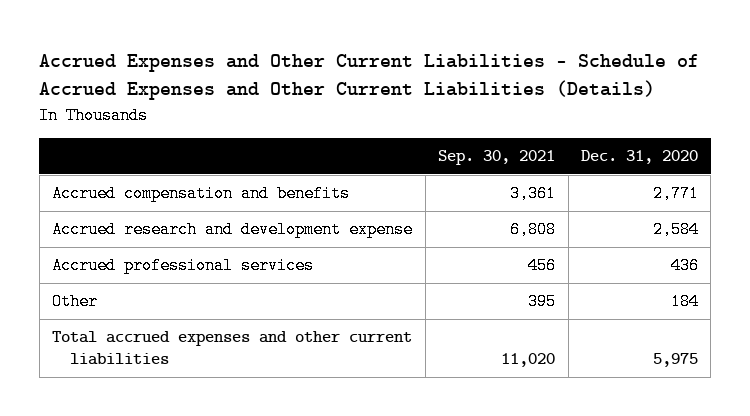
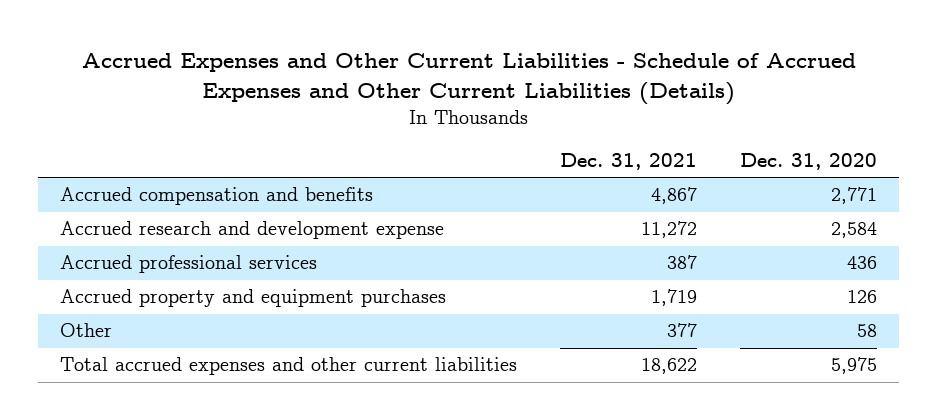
[438,150,556,166] Sep. 30, 2021 -> none
none -> [560,152,698,170] Dec. 31, 2021
none -> [59,289,446,308] Accrued property and equipment purchases
[671,293,700,311] 184 -> [857,324,878,338] 58

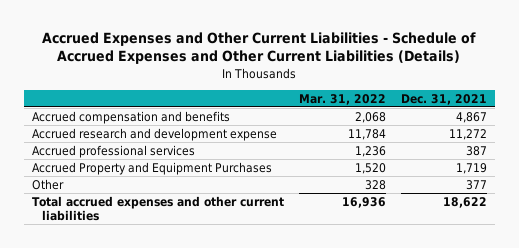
[740,152,878,170] Dec. 31, 2020 -> none
none -> [298,93,386,105] Mar. 31, 2022
[59,289,446,308] Accrued property and equipment purchases -> [31,161,272,175] Accrued Property and Equipment Purchases

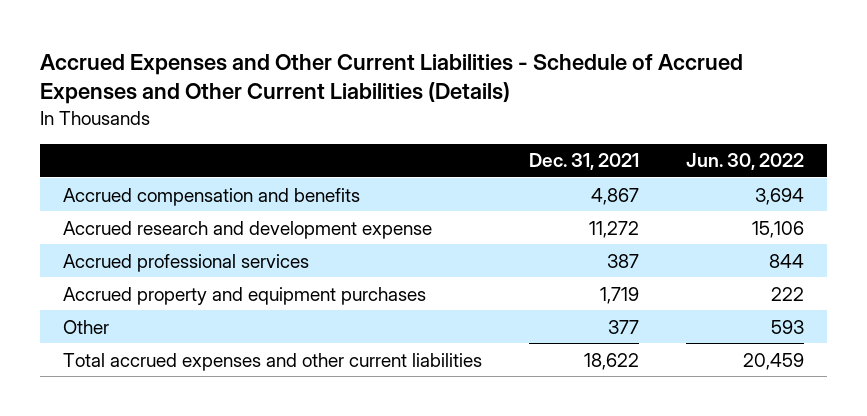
[298,93,386,105] Mar. 31, 2022 -> none
none -> [685,153,804,171] Jun. 30, 2022
[31,161,272,175] Accrued Property and Equipment Purchases -> [63,286,427,305] Accrued property and equipment purchases

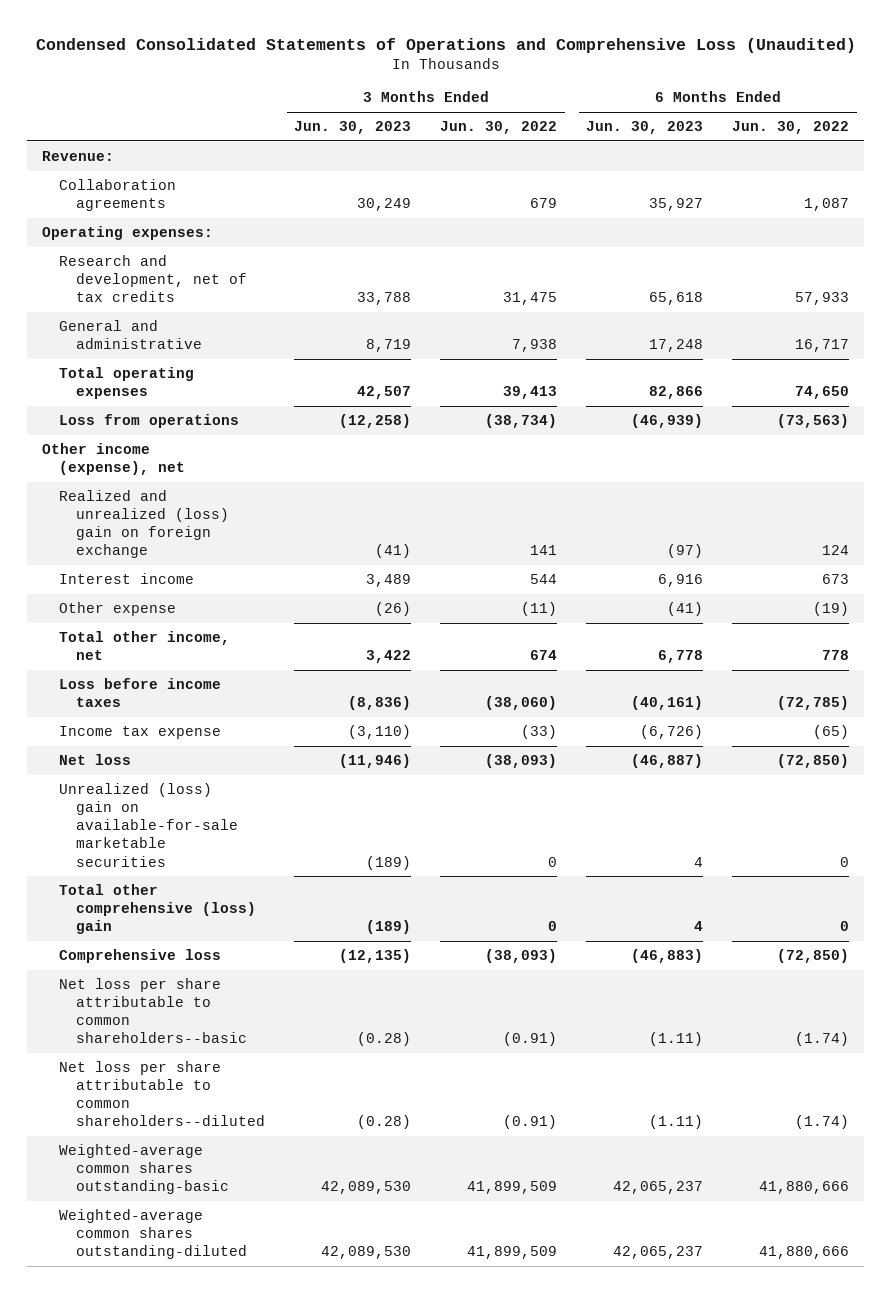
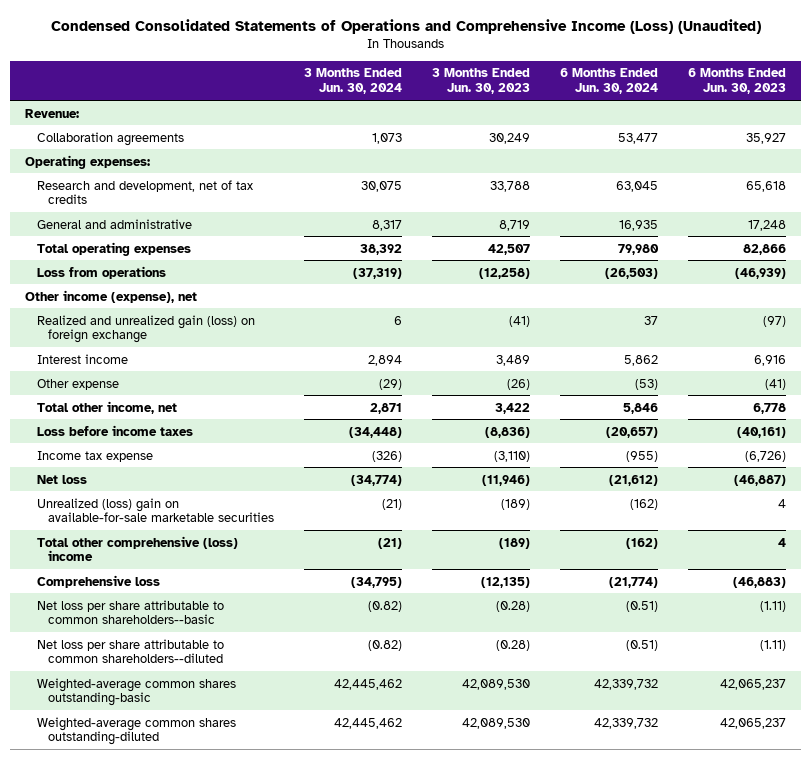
[35,37,856,53] Condensed Consolidated Statements of Operations and Comprehensive Loss (Unaudited) -> [50,18,761,34] Condensed Consolidated Statements of Operations and Comprehensive Income (Loss) (Unaudited)
[440,121,558,135] Jun. 30, 2022 -> none
[732,121,850,135] Jun. 30, 2022 -> none
none -> [303,68,402,95] 3 Months Ended Jun. 30, 2024
none -> [559,68,658,95] 6 Months Ended Jun. 30, 2024
[59,490,230,559] Realized and unrealized (loss) gain on foreign exchange -> [36,314,255,344] Realized and unrealized gain (loss) on foreign exchange
[59,884,257,935] Total other comprehensive (loss) gain -> [36,535,238,562] Total other comprehensive (loss) income

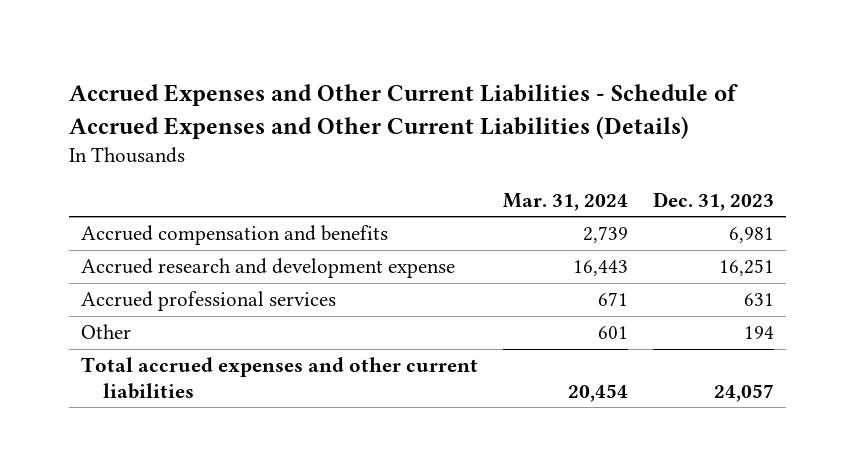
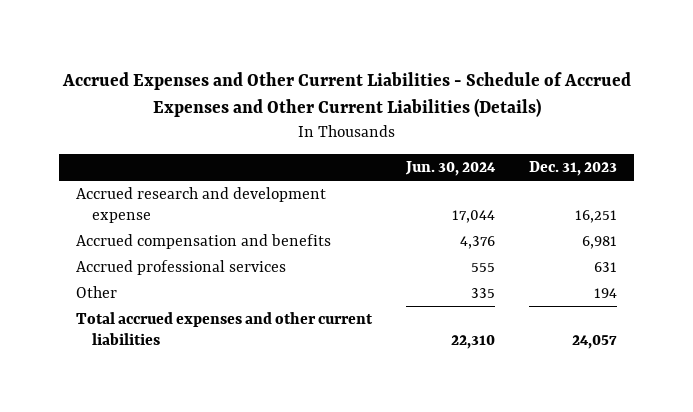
[502,192,628,211] Mar. 31, 2024 -> none
none -> [405,161,497,177] Jun. 30, 2024
[81,225,389,246] Accrued compensation and benefits -> [76,234,332,250] Accrued compensation and benefits

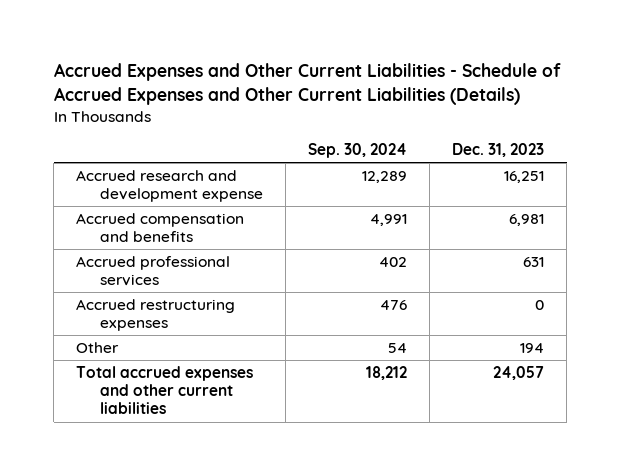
[405,161,497,177] Jun. 30, 2024 -> none
none -> [307,143,407,159] Sep. 30, 2024
none -> [76,298,236,332] Accrued restructuring expenses

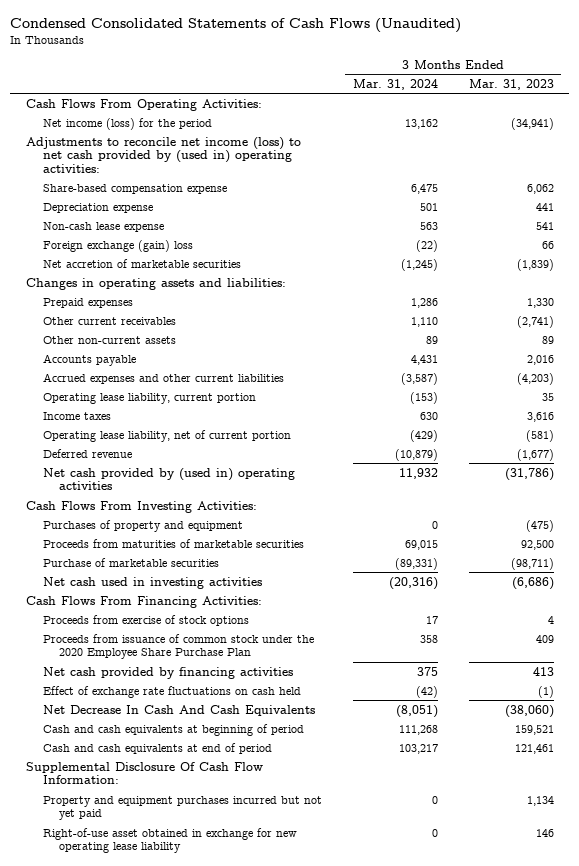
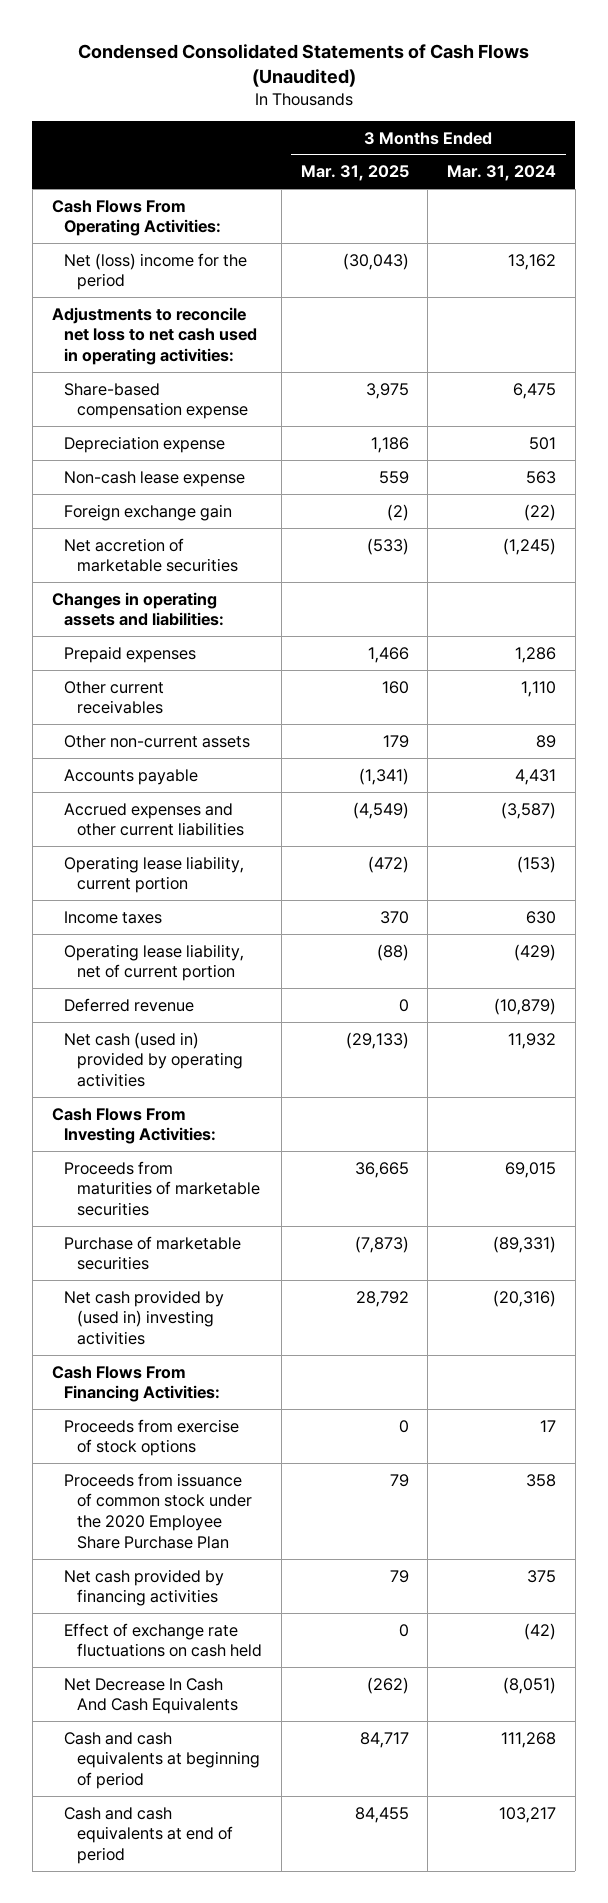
[468,78,554,90] Mar. 31, 2023 -> none
none -> [300,165,409,182] Mar. 31, 2025
[42,117,212,130] Net income (loss) for the period -> [64,252,248,291] Net (loss) income for the period
[25,136,301,173] Adjustments to reconcile net income (loss) to net cash provided by (used in) operating activities: -> [51,306,258,366] Adjustments to reconcile net loss to net cash used in operating activities:
[42,239,193,252] Foreign exchange (gain) loss -> [64,503,233,521] Foreign exchange gain
[42,467,295,491] Net cash provided by (used in) operating activities -> [64,1031,244,1088] Net cash (used in) provided by operating activities
[42,519,243,532] Purchases of property and equipment -> none
[42,576,262,589] Net cash used in investing activities -> [64,1289,225,1346] Net cash provided by (used in) investing activities
[25,761,263,785] Supplemental Disclosure Of Cash Flow Information: -> none
[42,795,322,821] Property and equipment purchases incurred but not yet paid -> none
[42,827,297,854] Right-of-use asset obtained in exchange for new operating lease liability -> none

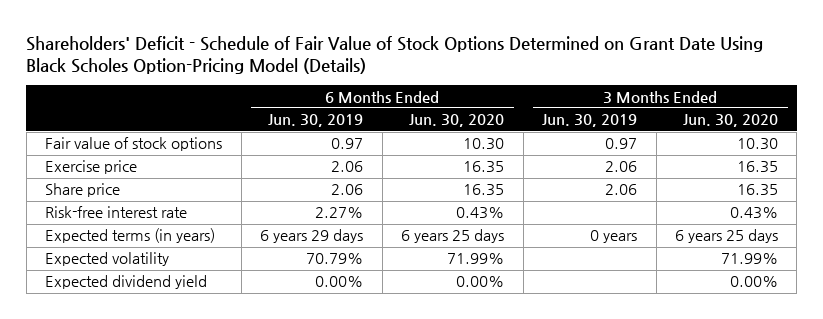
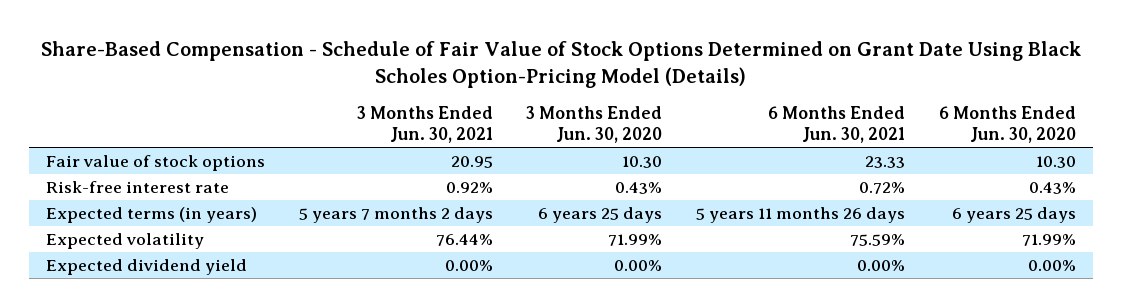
[26,35,764,74] Shareholders' Deficit - Schedule of Fair Value of Stock Options Determined on Grant Date Using Black Scholes Option-Pricing Model (Details) -> [40,40,1081,89] Share-Based Compensation - Schedule of Fair Value of Stock Options Determined on Grant Date Using Black Scholes Option-Pricing Model (Details)
[268,114,364,128] Jun. 30, 2019 -> none
[542,114,638,128] Jun. 30, 2019 -> none
none -> [356,106,493,144] 3 Months Ended Jun. 30, 2021
none -> [768,106,906,144] 6 Months Ended Jun. 30, 2021
[45,160,138,175] Exercise price -> none
[45,183,121,198] Share price -> none

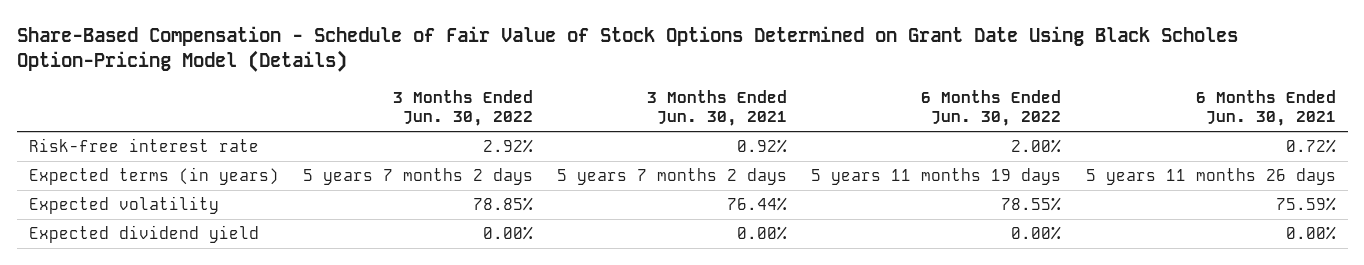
[526,106,663,144] 3 Months Ended Jun. 30, 2020 -> none
[939,106,1077,144] 6 Months Ended Jun. 30, 2020 -> none
none -> [393,89,534,127] 3 Months Ended Jun. 30, 2022
none -> [921,89,1062,127] 6 Months Ended Jun. 30, 2022
[45,154,265,171] Fair value of stock options -> none

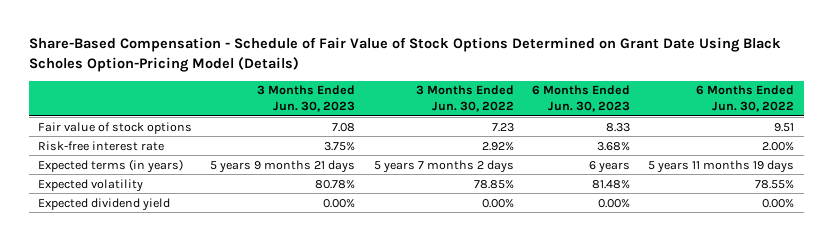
[647,89,788,127] 3 Months Ended Jun. 30, 2021 -> none
[1195,89,1336,127] 6 Months Ended Jun. 30, 2021 -> none
none -> [257,85,356,113] 3 Months Ended Jun. 30, 2023
none -> [531,85,630,113] 6 Months Ended Jun. 30, 2023
none -> [37,121,192,134] Fair value of stock options

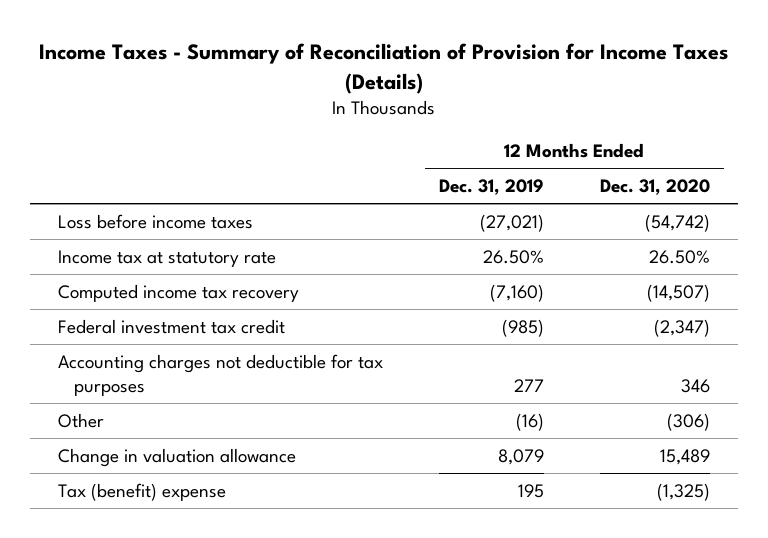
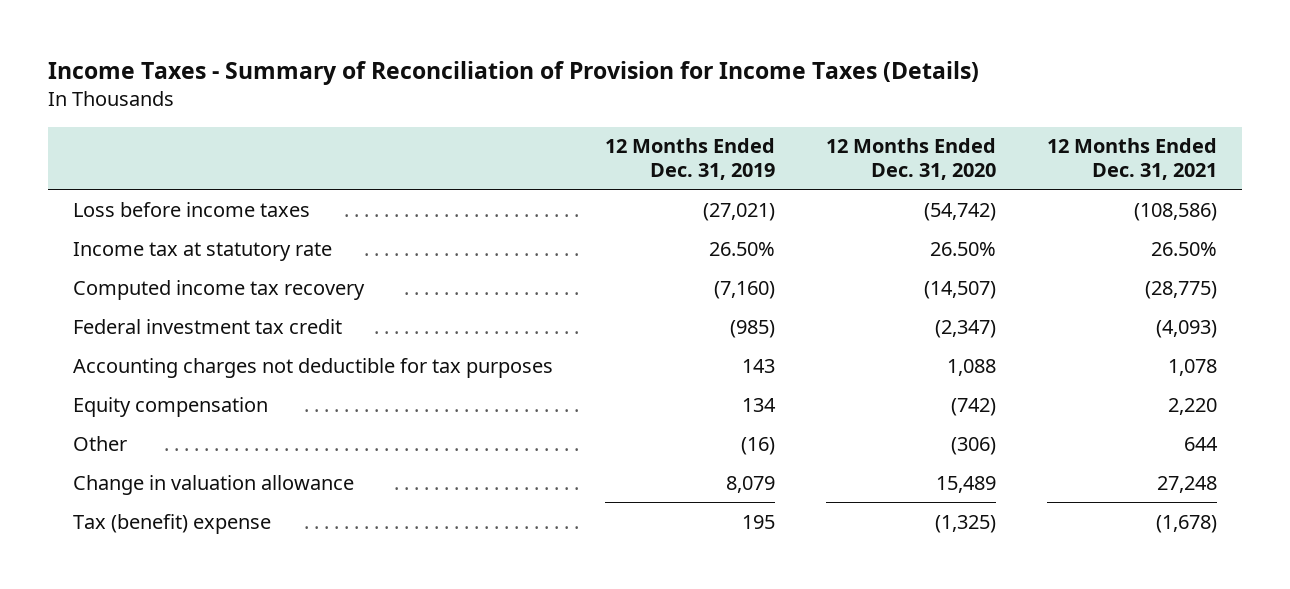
none -> [1046,138,1217,180] 12 Months Ended Dec. 31, 2021
[513,378,544,392] 277 -> [741,358,775,373] 143
[680,378,710,393] 346 -> [946,358,996,376] 1,088
none -> [73,396,269,417] Equity compensation

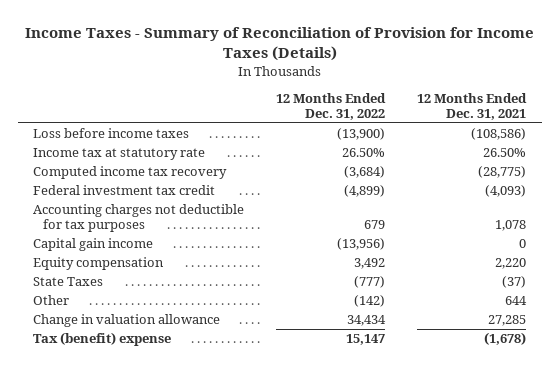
[604,138,775,180] 12 Months Ended Dec. 31, 2019 -> none
[825,138,996,180] 12 Months Ended Dec. 31, 2020 -> none
none -> [276,93,387,121] 12 Months Ended Dec. 31, 2022
none -> [33,238,154,252] Capital gain income
none -> [33,277,104,287] State Taxes
[1156,475,1217,493] 27,248 -> [487,315,526,327] 27,285

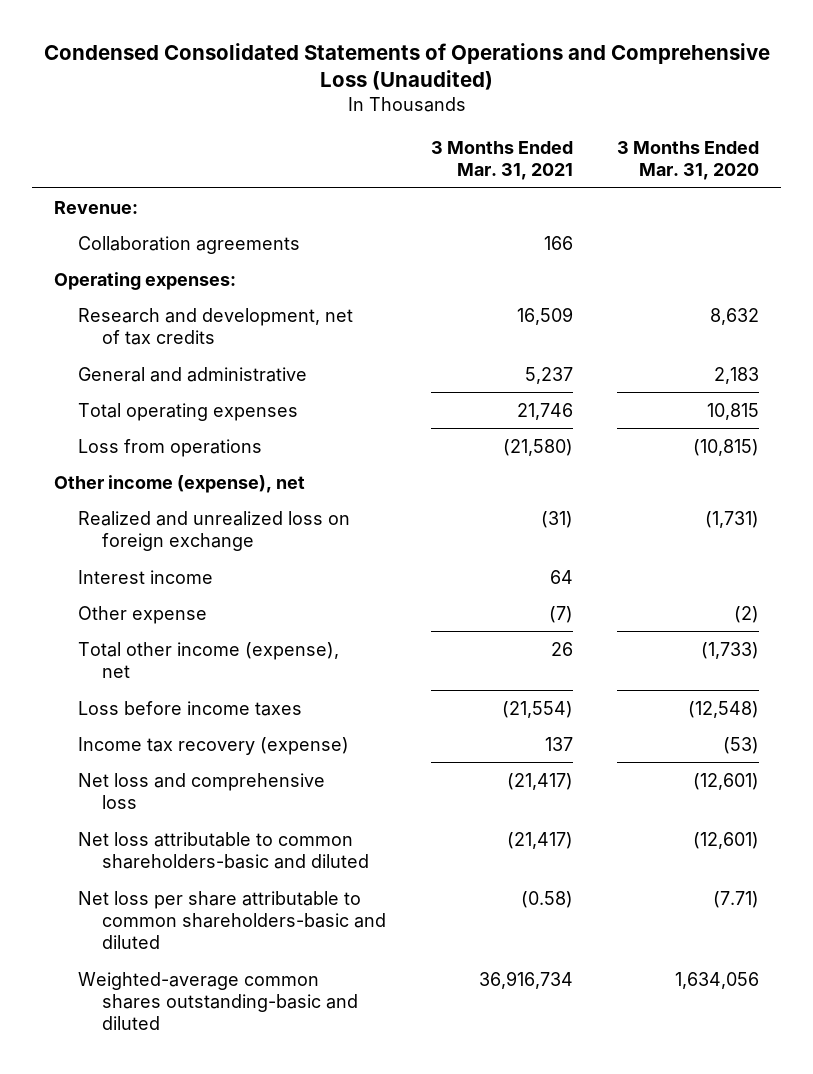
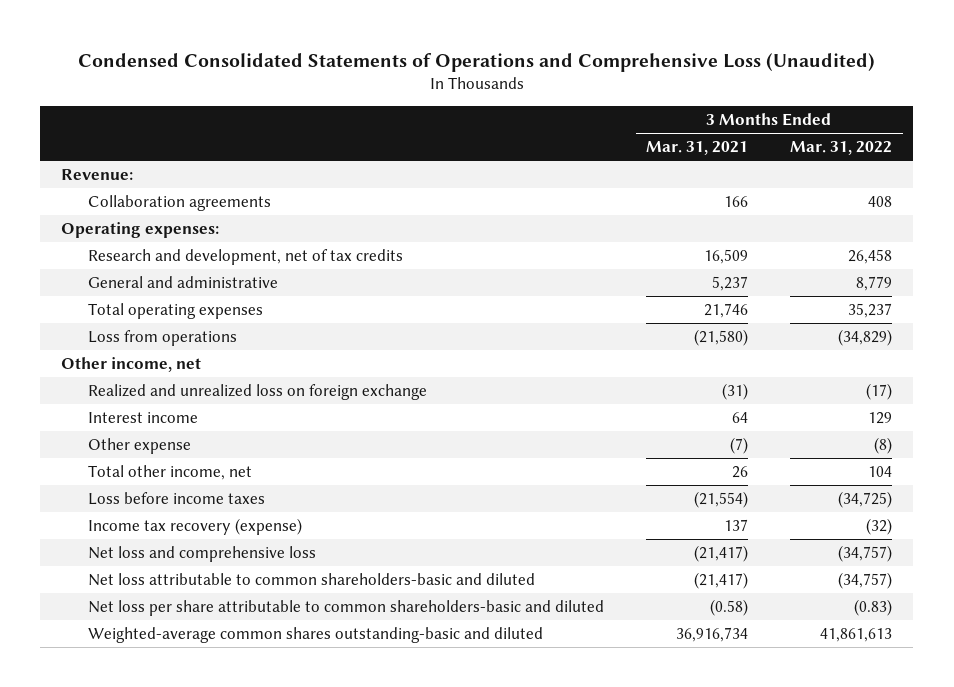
[617,140,760,181] 3 Months Ended Mar. 31, 2020 -> none
none -> [790,141,893,156] Mar. 31, 2022
[54,474,306,493] Other income (expense), net -> [61,356,202,372] Other income, net
[78,641,340,679] Total other income (expense), net -> [88,464,253,480] Total other income, net

